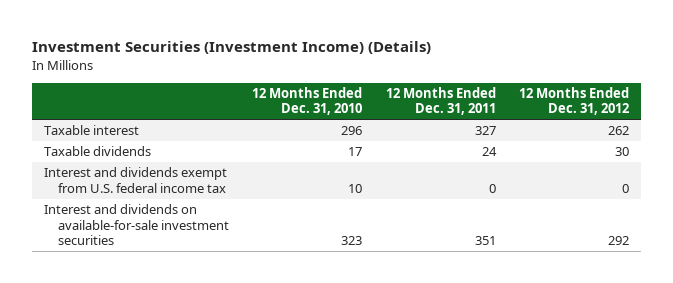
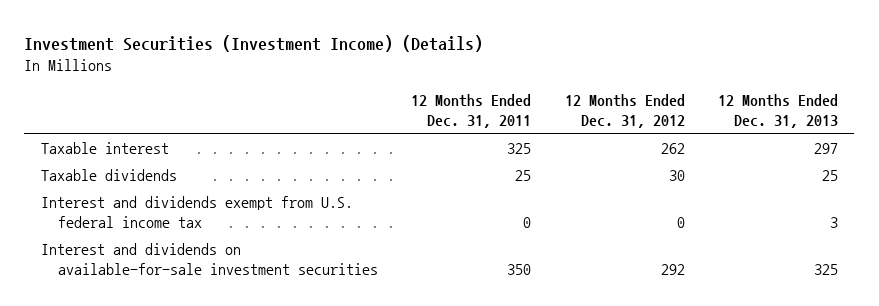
[252,86,363,116] 12 Months Ended Dec. 31, 2010 -> none
none -> [717,93,838,128] 12 Months Ended Dec. 31, 2013
[474,126,496,136] 327 -> [507,142,532,154] 325
[481,147,497,157] 24 -> [515,169,532,181] 25
[474,235,496,245] 351 -> [507,263,532,275] 350

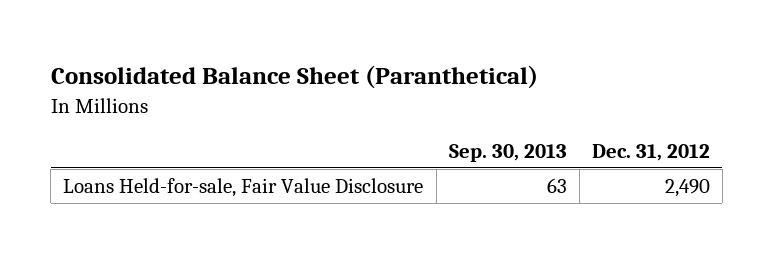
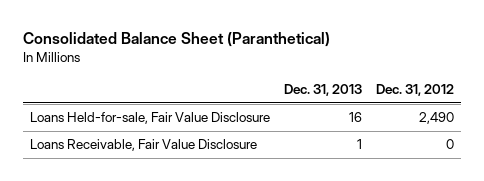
[448,143,567,162] Sep. 30, 2013 -> none
none -> [283,84,362,97] Dec. 31, 2013
none -> [30,139,258,152] Loans Receivable, Fair Value Disclosure

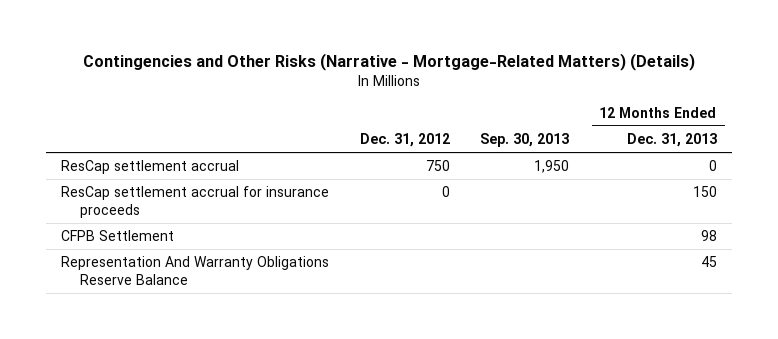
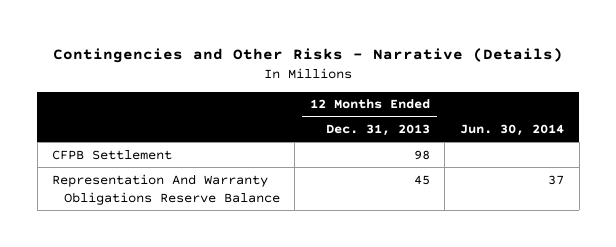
[83,53,696,72] Contingencies and Other Risks (Narrative - Mortgage-Related Matters) (Details) -> [53,47,564,63] Contingencies and Other Risks - Narrative (Details)
[359,132,450,147] Dec. 31, 2012 -> none
[480,132,570,147] Sep. 30, 2013 -> none
none -> [459,124,564,137] Jun. 30, 2014
[61,160,240,175] ResCap settlement accrual -> none
[61,186,330,218] ResCap settlement accrual for insurance proceeds -> none

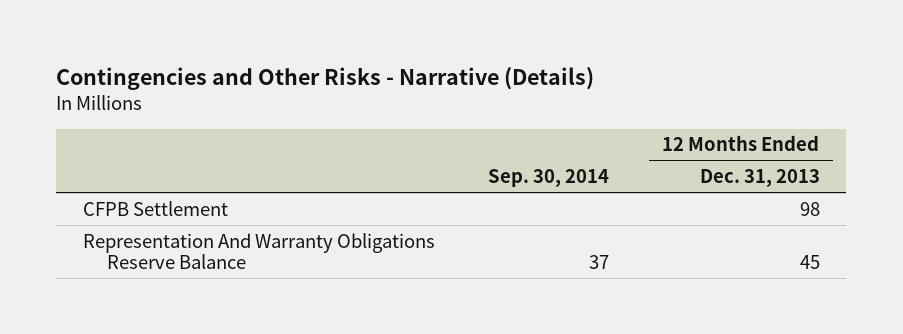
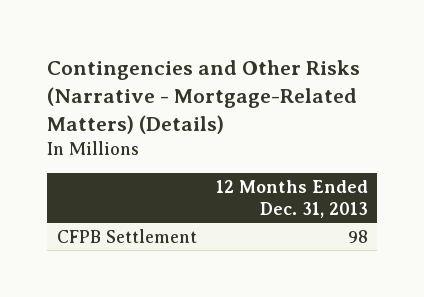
[56,67,595,91] Contingencies and Other Risks - Narrative (Details) -> [46,59,360,134] Contingencies and Other Risks (Narrative - Mortgage-Related Matters) (Details)
[488,169,610,188] Sep. 30, 2014 -> none
[83,232,436,270] Representation And Warranty Obligations Reserve Balance -> none

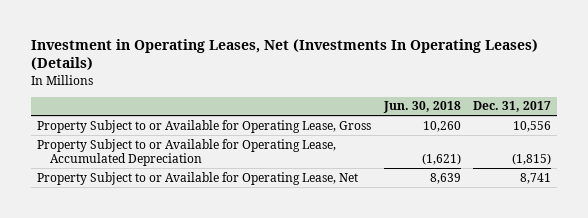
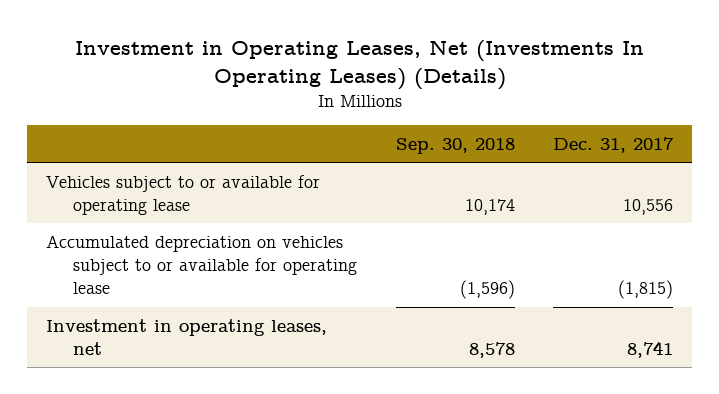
[382,101,461,114] Jun. 30, 2018 -> none
none -> [395,137,515,154] Sep. 30, 2018
[37,119,372,133] Property Subject to or Available for Operating Lease, Gross -> [46,174,321,216] Vehicles subject to or available for operating lease
[37,138,337,167] Property Subject to or Available for Operating Lease, Accumulated Depreciation -> [46,234,357,295] Accumulated depreciation on vehicles subject to or available for operating lease
[37,171,359,185] Property Subject to or Available for Operating Lease, Net -> [46,318,328,356] Investment in operating leases, net

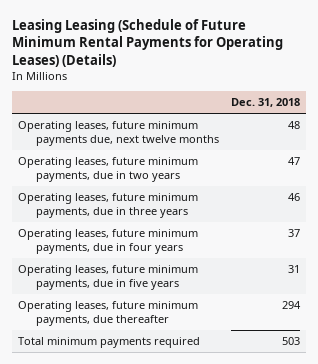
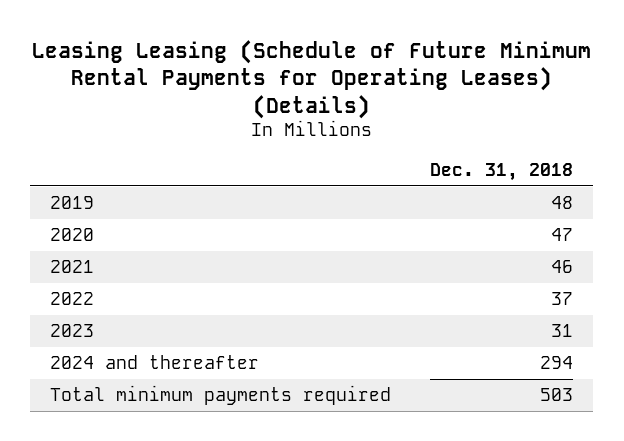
[18,121,219,147] Operating leases, future minimum payments due, next twelve months -> none
none -> [50,196,95,210] 2019
[18,157,199,183] Operating leases, future minimum payments, due in two years -> [50,228,95,242] 2020
[18,193,199,219] Operating leases, future minimum payments, due in three years -> [50,260,95,274] 2021
[18,229,199,255] Operating leases, future minimum payments, due in four years -> [50,292,95,306] 2022
[18,265,199,291] Operating leases, future minimum payments, due in five years -> [50,324,95,338] 2023
[18,301,199,327] Operating leases, future minimum payments, due thereafter -> [50,355,260,370] 2024 and thereafter

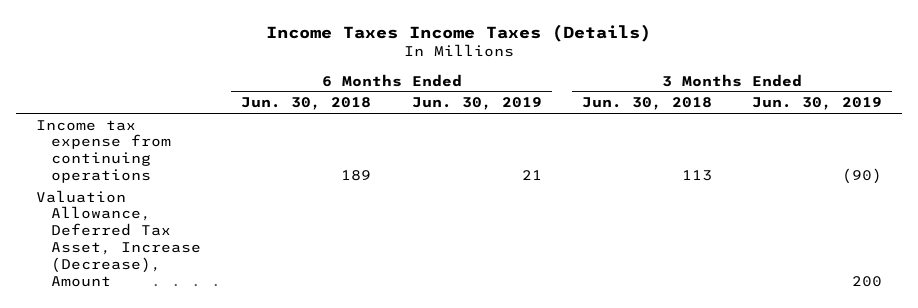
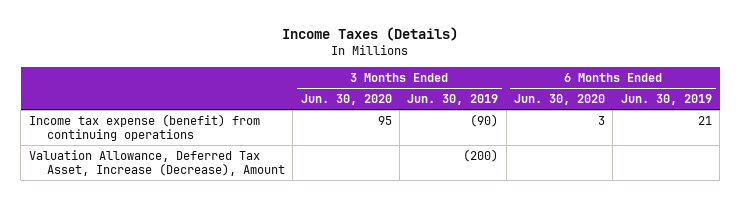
[266,23,652,42] Income Taxes Income Taxes (Details) -> [282,27,459,42] Income Taxes (Details)
[241,97,372,111] Jun. 30, 2018 -> none
[582,97,713,111] Jun. 30, 2018 -> none
none -> [300,94,392,106] Jun. 30, 2020
none -> [514,94,606,106] Jun. 30, 2020
[36,119,172,184] Income tax expense from continuing operations -> [28,113,260,141] Income tax expense (benefit) from continuing operations
[852,275,883,287] 200 -> [463,148,499,162] (200)

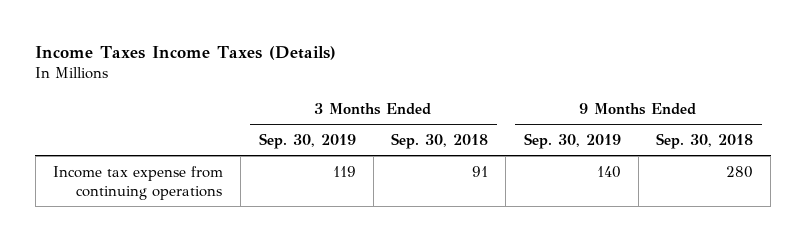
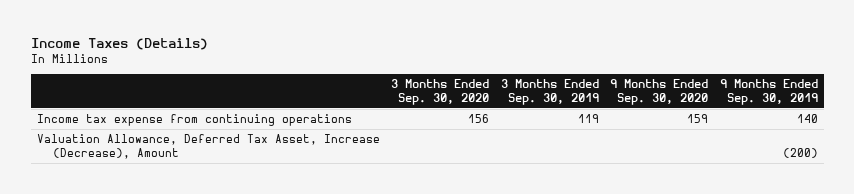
[35,46,337,61] Income Taxes Income Taxes (Details) -> [30,38,208,51] Income Taxes (Details)
[391,132,489,149] Sep. 30, 2018 -> none
[656,132,754,149] Sep. 30, 2018 -> none
none -> [391,79,490,105] 3 Months Ended Sep. 30, 2020
none -> [610,79,709,105] 9 Months Ended Sep. 30, 2020
none -> [36,134,380,159] Valuation Allowance, Deferred Tax Asset, Increase (Decrease), Amount

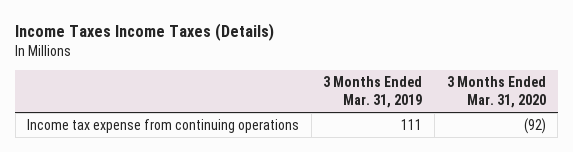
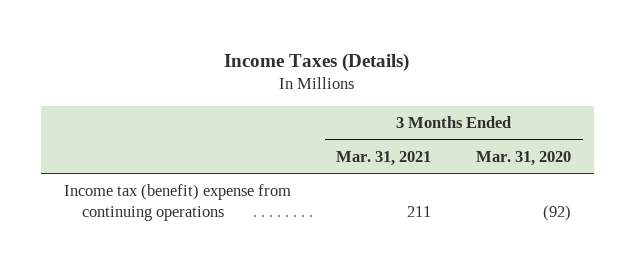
[15,23,275,42] Income Taxes Income Taxes (Details) -> [224,52,410,72] Income Taxes (Details)
[323,76,423,109] 3 Months Ended Mar. 31, 2019 -> none
none -> [335,151,431,167] Mar. 31, 2021
[27,118,300,133] Income tax expense from continuing operations -> [63,184,291,222] Income tax (benefit) expense from continuing operations

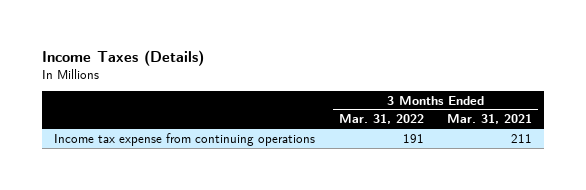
[476,151,572,167] Mar. 31, 2020 -> none
none -> [338,114,424,125] Mar. 31, 2022
[63,184,291,222] Income tax (benefit) expense from continuing operations -> [54,132,316,146] Income tax expense from continuing operations

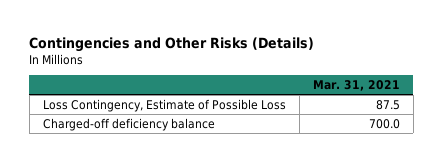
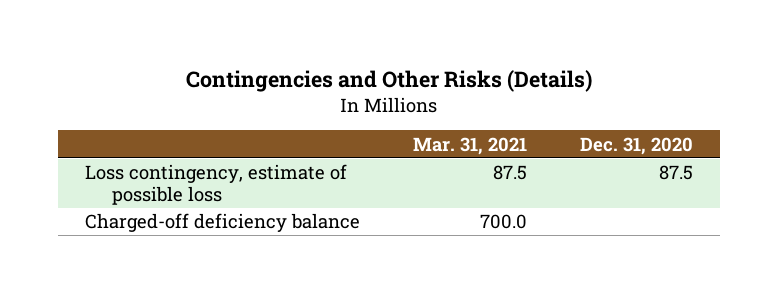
none -> [580,136,694,155] Dec. 31, 2020
[42,98,286,112] Loss Contingency, Estimate of Possible Loss -> [84,164,347,205] Loss contingency, estimate of possible loss

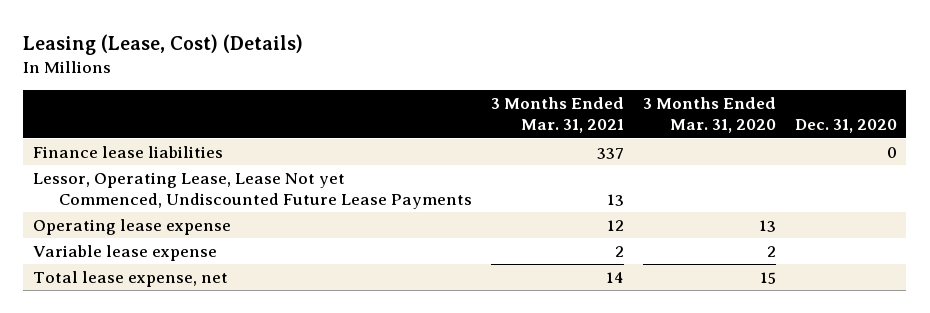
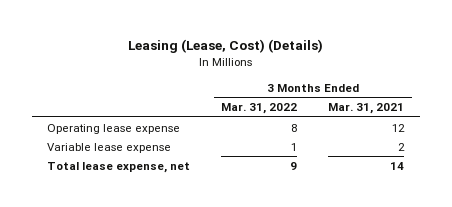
[642,97,776,134] 3 Months Ended Mar. 31, 2020 -> none
[794,119,897,134] Dec. 31, 2020 -> none
none -> [221,103,298,115] Mar. 31, 2022
[32,146,223,159] Finance lease liabilities -> none
[32,172,472,210] Lessor, Operating Lease, Lease Not yet Commenced, Undiscounted Future Lease Payments -> none

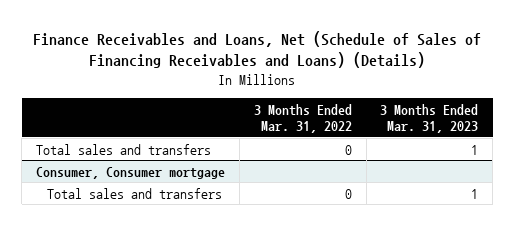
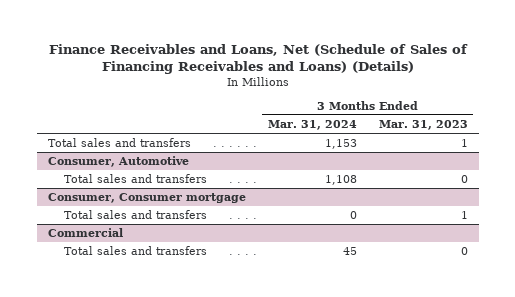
[253,103,352,133] 3 Months Ended Mar. 31, 2022 -> none
none -> [267,120,357,131] Mar. 31, 2024
none -> [47,156,189,168] Consumer, Automotive
none -> [64,174,208,184] Total sales and transfers
none -> [47,228,123,238] Commercial
none -> [64,246,208,256] Total sales and transfers

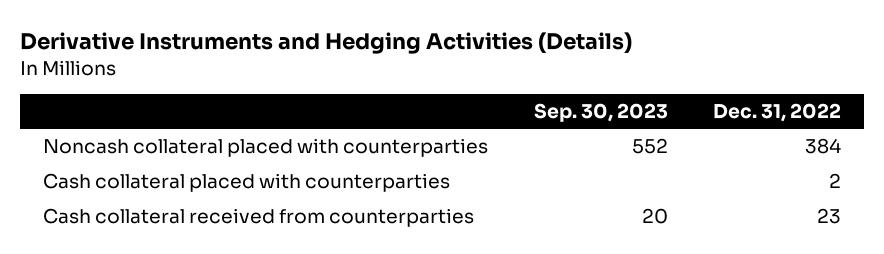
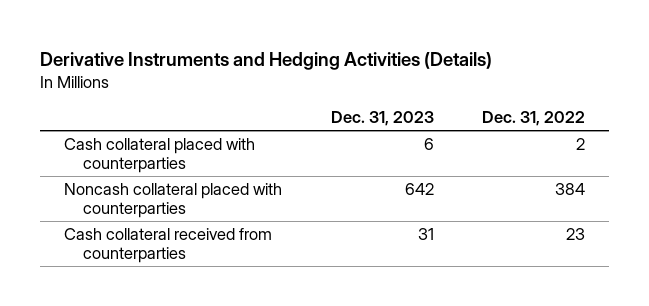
[533,102,668,122] Sep. 30, 2023 -> none
none -> [330,110,434,126] Dec. 31, 2023
[43,138,489,158] Noncash collateral placed with counterparties -> [64,183,283,219] Noncash collateral placed with counterparties

